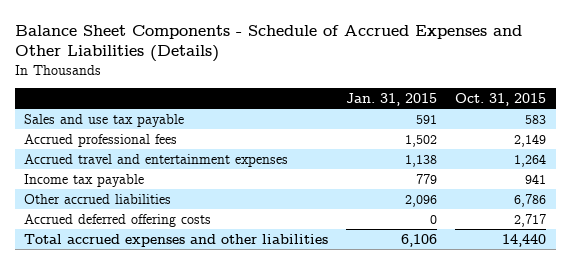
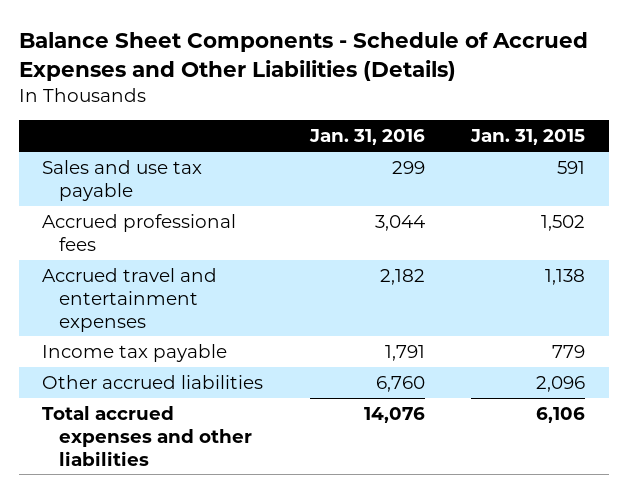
[455,92,547,106] Oct. 31, 2015 -> none
none -> [308,129,425,146] Jan. 31, 2016
[23,213,211,227] Accrued deferred offering costs -> none

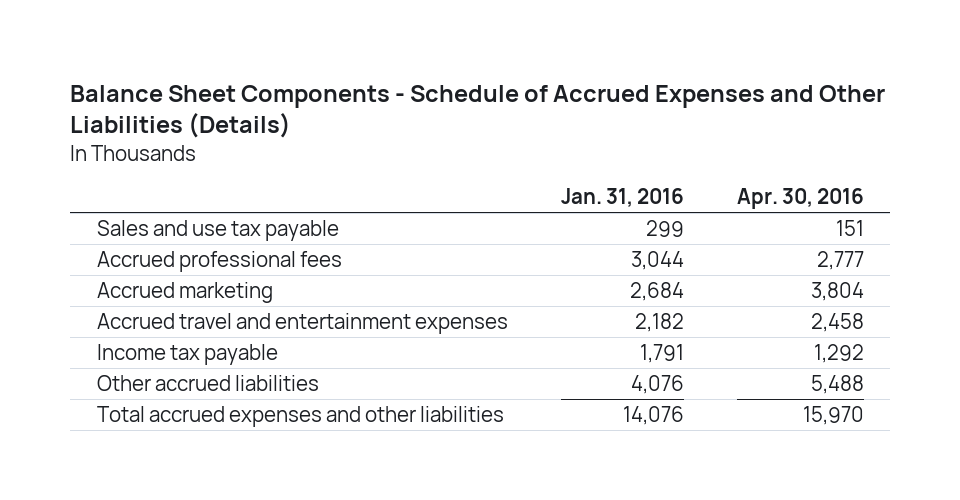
[470,129,586,146] Jan. 31, 2015 -> none
none -> [736,188,864,210] Apr. 30, 2016
none -> [96,282,273,304] Accrued marketing
[375,375,425,392] 6,760 -> [630,375,684,395] 4,076

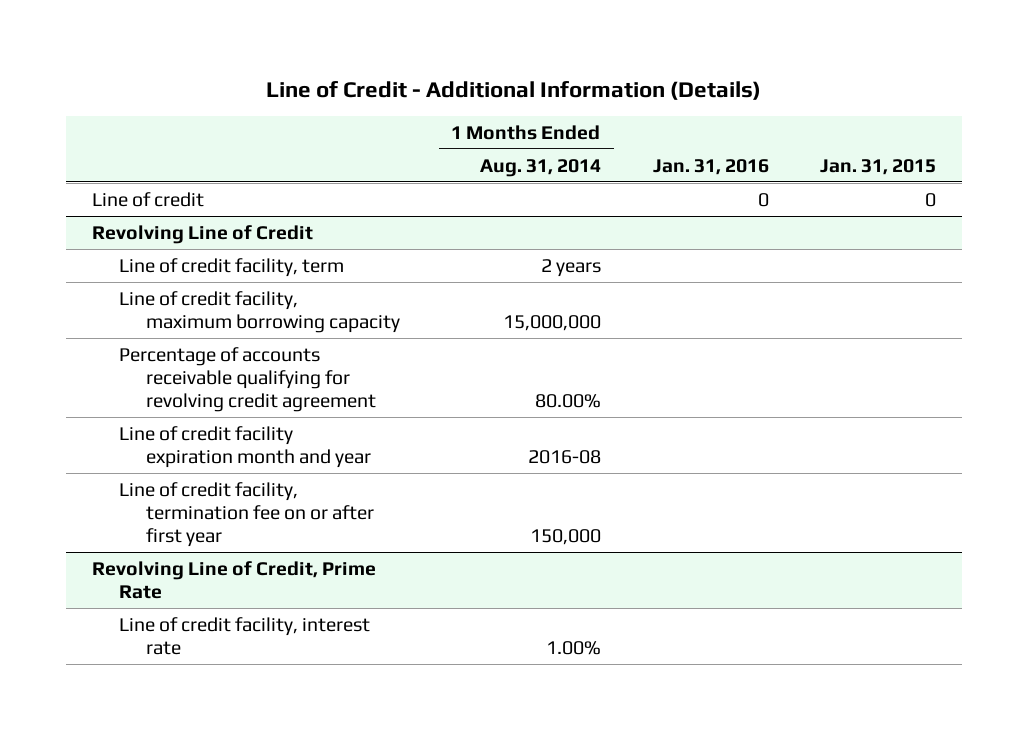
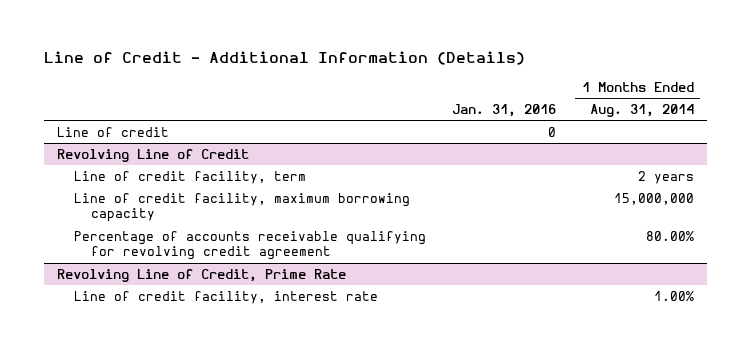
[820,158,937,175] Jan. 31, 2015 -> none
[119,425,372,468] Line of credit facility expiration month and year -> none
[119,481,375,548] Line of credit facility, termination fee on or after first year -> none

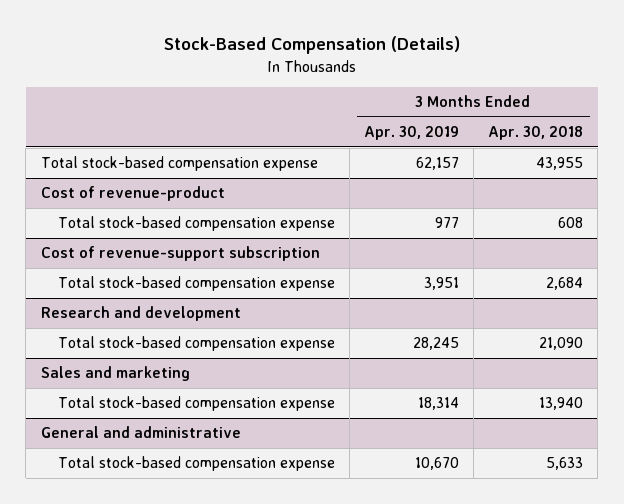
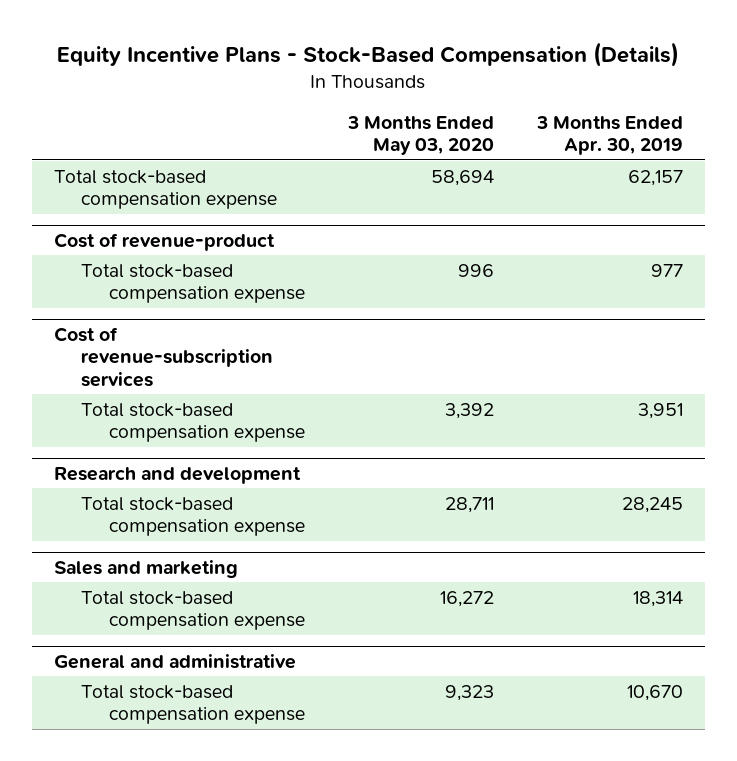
[163,36,460,55] Stock-Based Compensation (Details) -> [57,42,680,68] Equity Incentive Plans - Stock-Based Compensation (Details)
[488,126,584,141] Apr. 30, 2018 -> none
none -> [346,115,494,156] 3 Months Ended May 03, 2020
[40,246,320,262] Cost of revenue-support subscription -> [53,326,274,387] Cost of revenue-subscription services

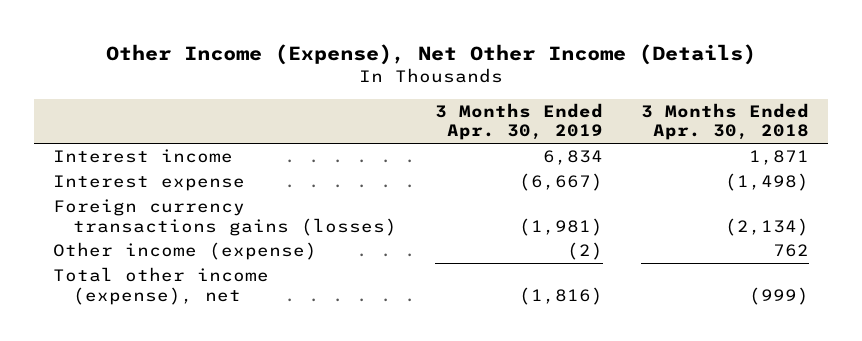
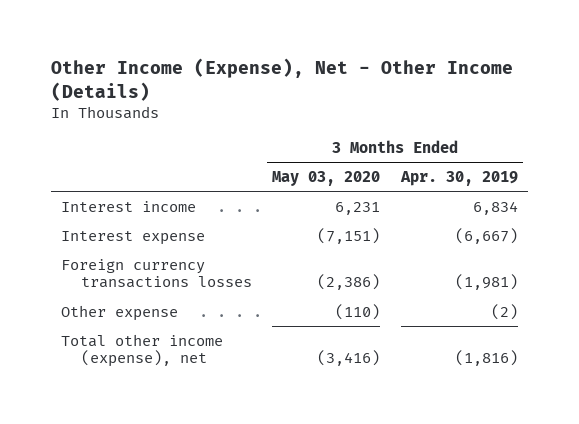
[105,43,756,65] Other Income (Expense), Net Other Income (Details) -> [50,58,513,101] Other Income (Expense), Net - Other Income (Details)
[640,103,809,141] 3 Months Ended Apr. 30, 2018 -> none
none -> [272,170,381,186] May 03, 2020
[52,199,398,236] Foreign currency transactions gains (losses) -> [61,258,253,289] Foreign currency transactions losses
[52,242,317,261] Other income (expense) -> [61,304,179,321] Other expense

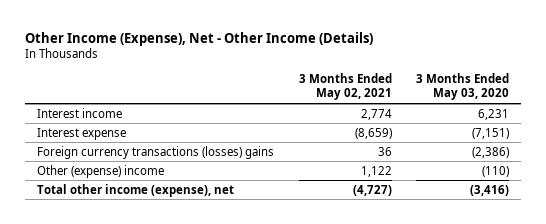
[399,170,518,186] Apr. 30, 2019 -> none
none -> [298,73,392,101] 3 Months Ended May 02, 2021
[61,258,253,289] Foreign currency transactions losses -> [37,145,275,159] Foreign currency transactions (losses) gains
[61,304,179,321] Other expense -> [37,164,165,178] Other (expense) income

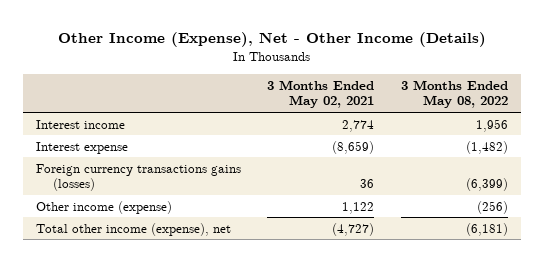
[415,73,509,101] 3 Months Ended May 03, 2020 -> none
none -> [400,79,508,109] 3 Months Ended May 08, 2022
[37,145,275,159] Foreign currency transactions (losses) gains -> [35,163,241,192] Foreign currency transactions gains (losses)
[37,164,165,178] Other (expense) income -> [35,200,172,214] Other income (expense)

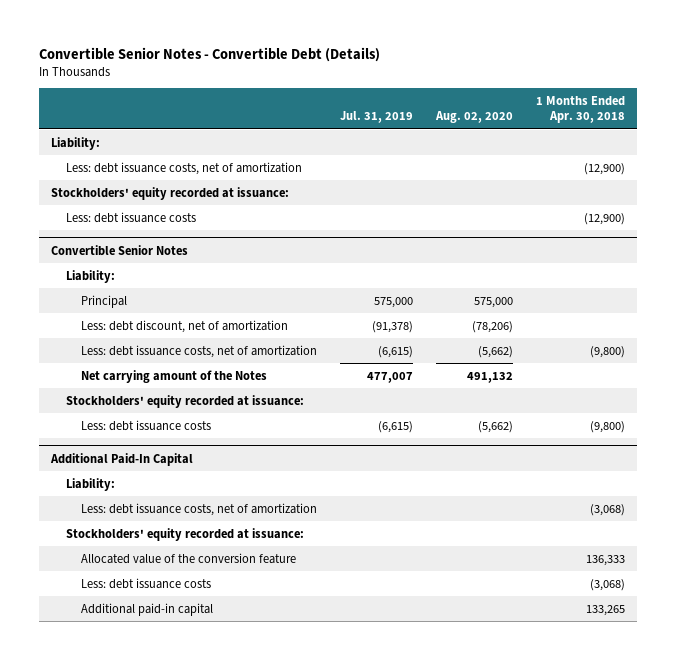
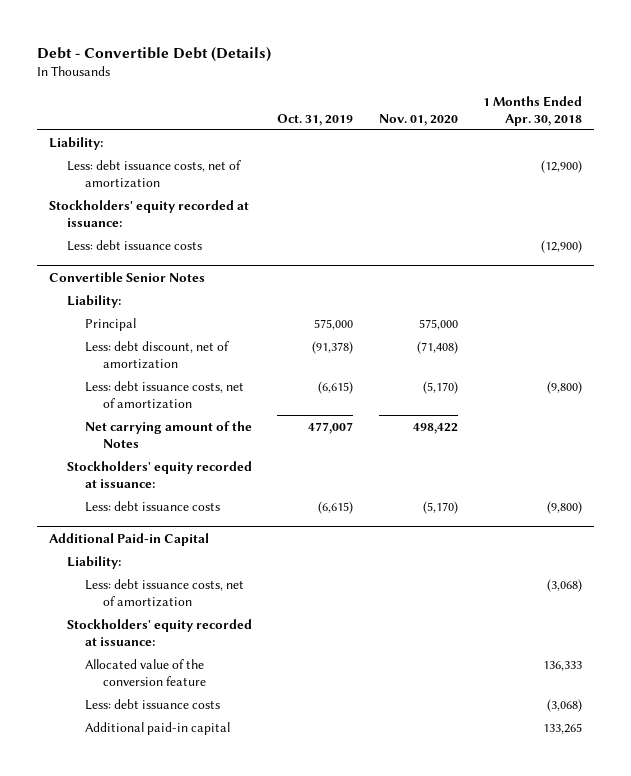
[39,46,381,62] Convertible Senior Notes - Convertible Debt (Details) -> [36,46,271,62] Debt - Convertible Debt (Details)
[339,111,413,124] Jul. 31, 2019 -> none
[435,111,514,124] Aug. 02, 2020 -> none
none -> [277,113,354,126] Oct. 31, 2019
none -> [378,113,458,126] Nov. 01, 2020
[49,452,193,466] Additional Paid-In Capital -> [49,532,210,546] Additional Paid-in Capital

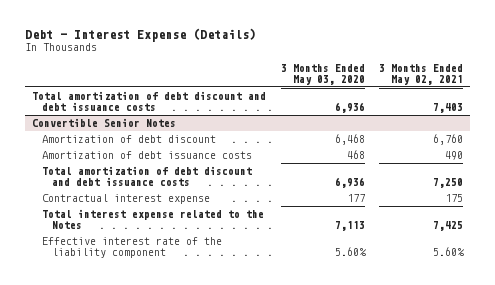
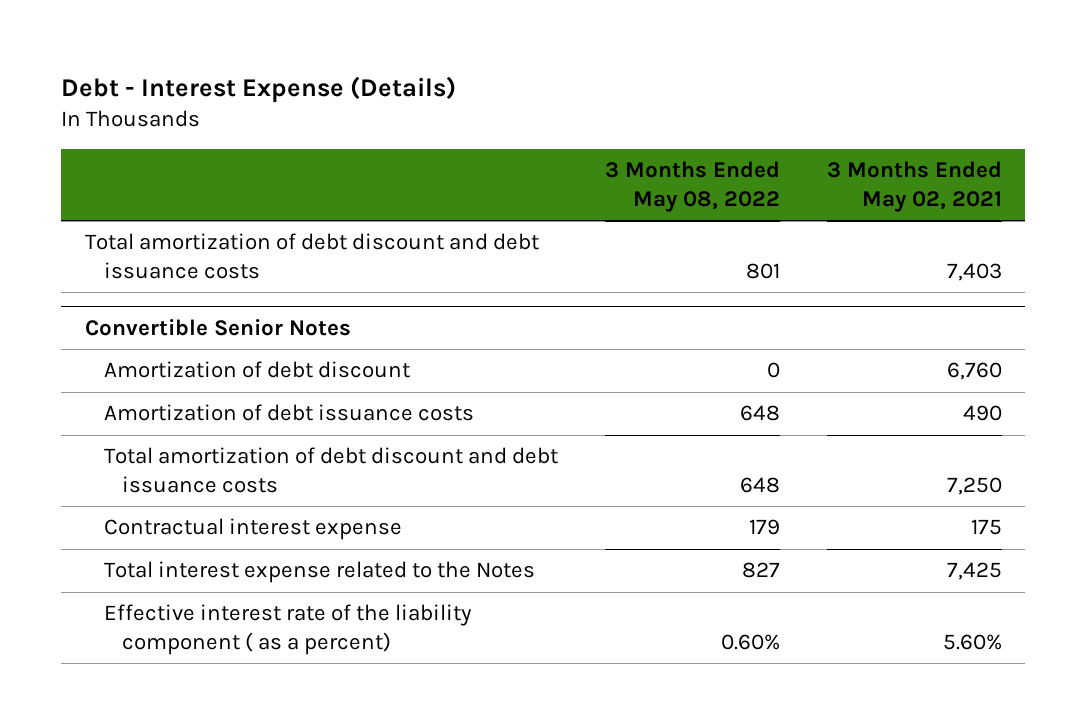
[280,64,365,85] 3 Months Ended May 03, 2020 -> none
none -> [604,161,780,212] 3 Months Ended May 08, 2022
[41,237,222,258] Effective interest rate of the liability component -> [103,604,472,656] Effective interest rate of the liability component ( as a percent)

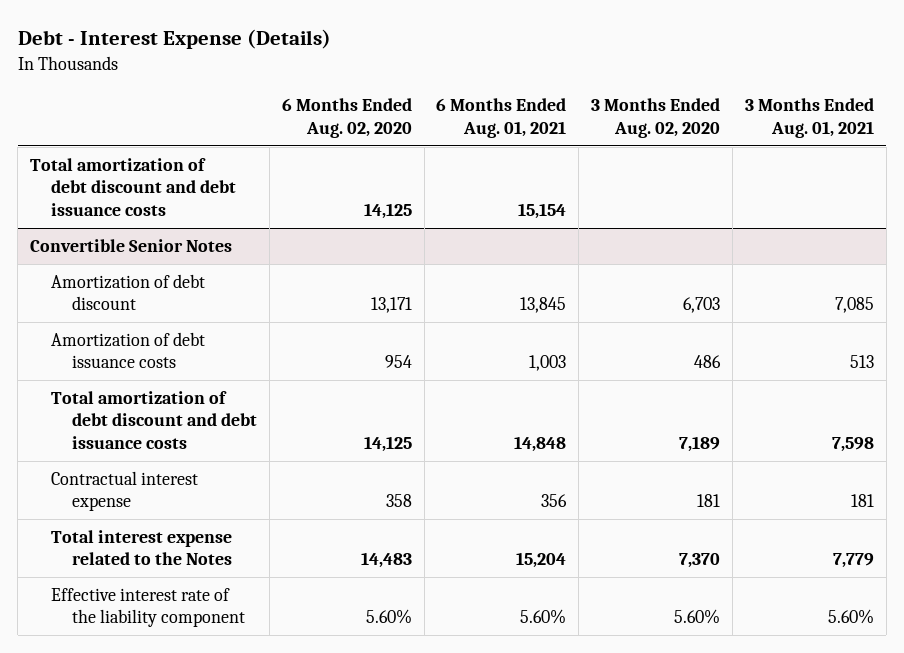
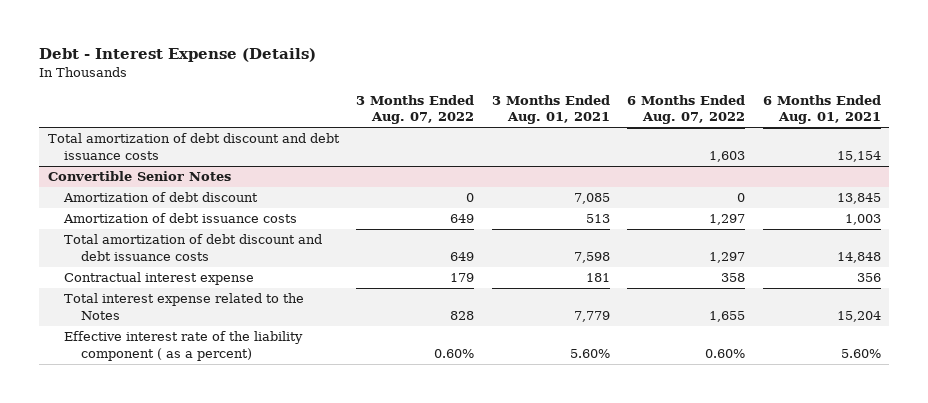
[281,98,412,138] 6 Months Ended Aug. 02, 2020 -> none
[591,98,721,138] 3 Months Ended Aug. 02, 2020 -> none
none -> [356,95,475,125] 3 Months Ended Aug. 07, 2022
none -> [627,95,746,125] 6 Months Ended Aug. 07, 2022
[50,587,245,628] Effective interest rate of the liability component -> [64,331,304,361] Effective interest rate of the liability component ( as a percent)

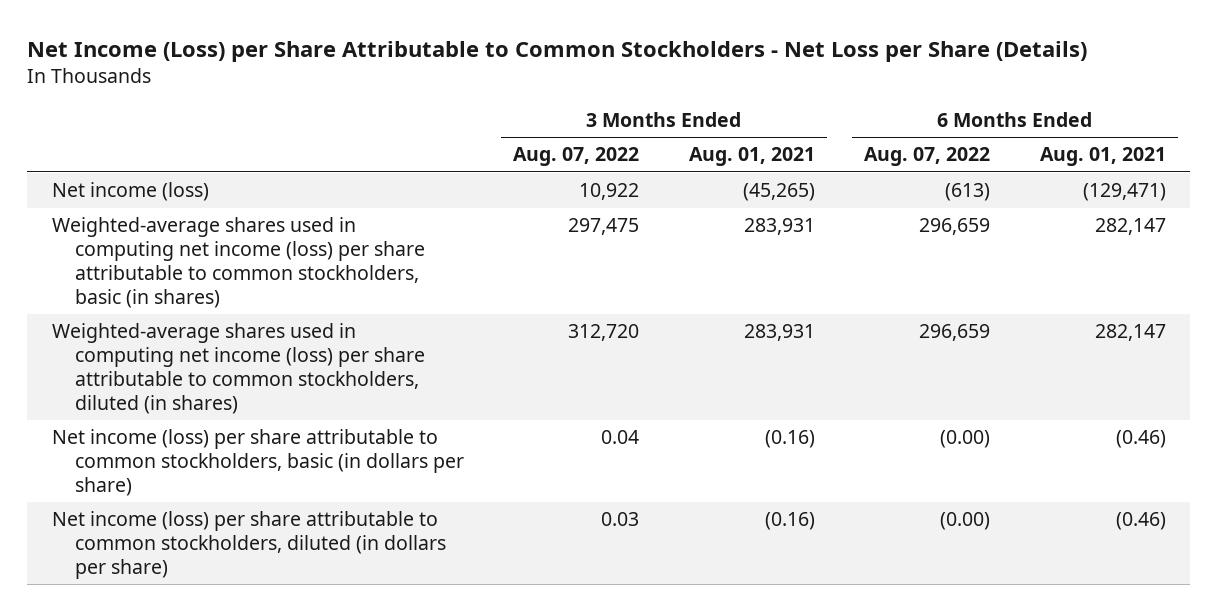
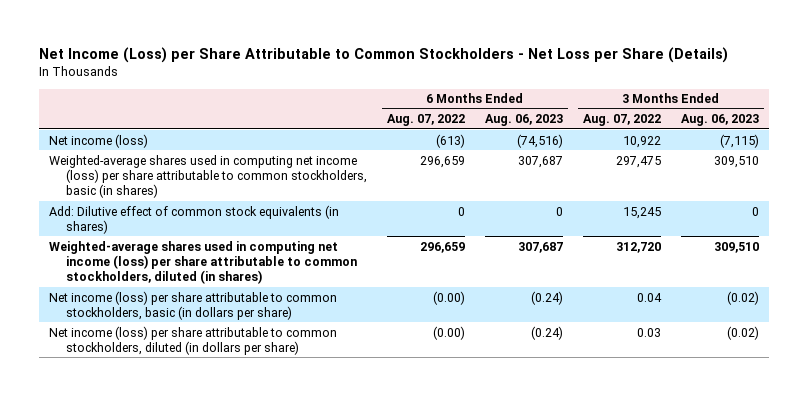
[688,147,815,167] Aug. 01, 2021 -> none
[1039,147,1166,167] Aug. 01, 2021 -> none
none -> [484,114,563,127] Aug. 06, 2023
none -> [680,114,759,127] Aug. 06, 2023
none -> [49,204,340,234] Add: Dilutive effect of common stock equivalents (in shares)

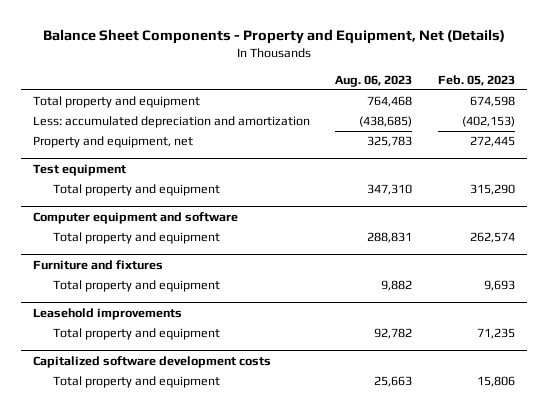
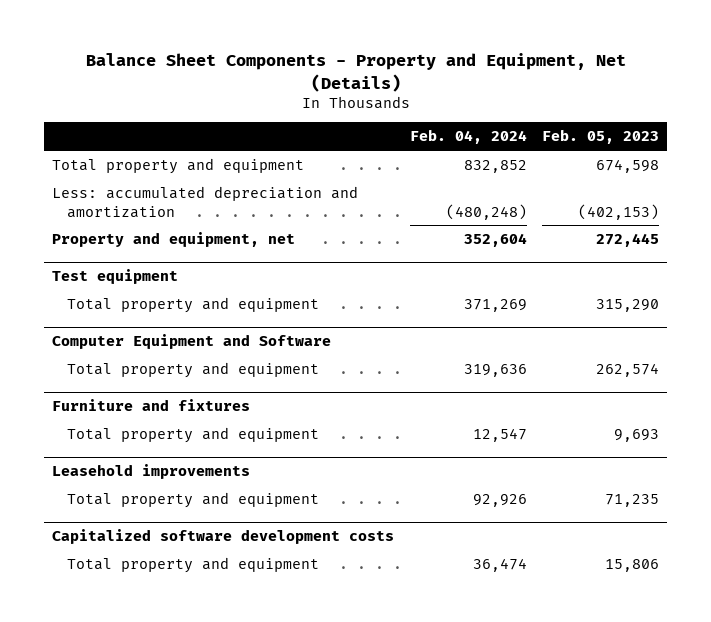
[335,74,413,87] Aug. 06, 2023 -> none
none -> [409,129,527,145] Feb. 04, 2024
[33,211,239,224] Computer equipment and software -> [51,334,331,350] Computer Equipment and Software

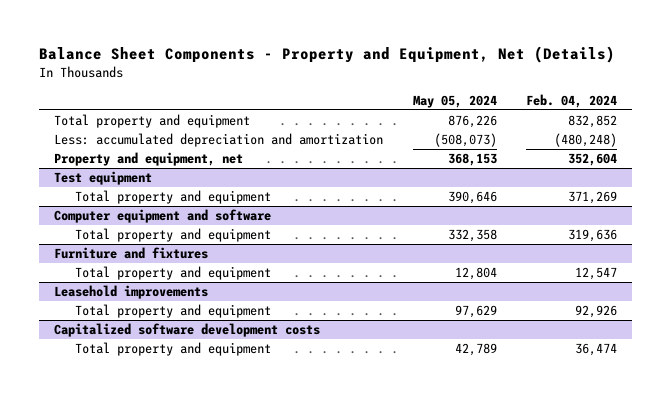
[542,129,660,145] Feb. 05, 2023 -> none
none -> [412,94,497,108] May 05, 2024
[51,334,331,350] Computer Equipment and Software -> [53,209,271,224] Computer equipment and software

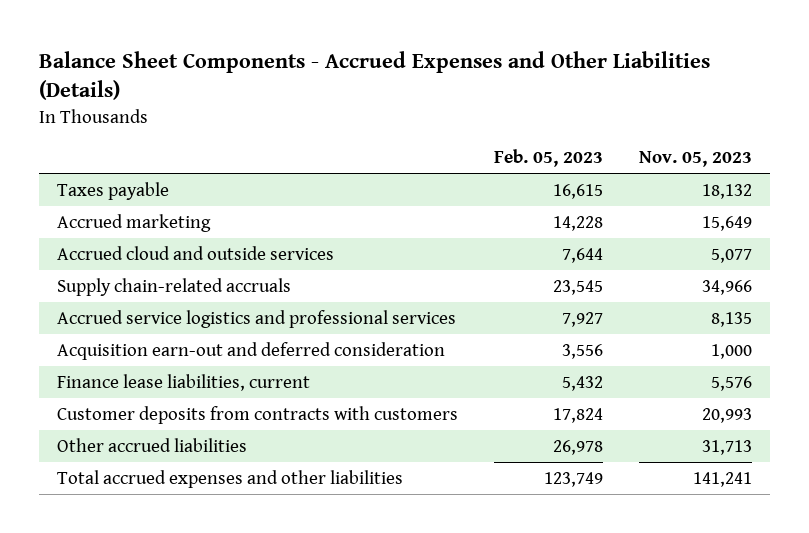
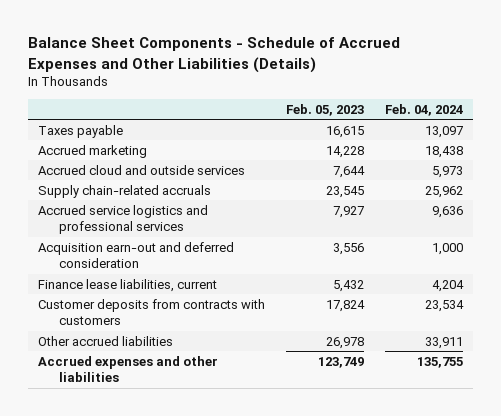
[39,51,711,101] Balance Sheet Components - Accrued Expenses and Other Liabilities (Details) -> [28,37,401,73] Balance Sheet Components - Schedule of Accrued Expenses and Other Liabilities (Details)
[639,151,753,168] Nov. 05, 2023 -> none
none -> [384,103,463,116] Feb. 04, 2024
[57,469,404,488] Total accrued expenses and other liabilities -> [38,355,219,383] Accrued expenses and other liabilities

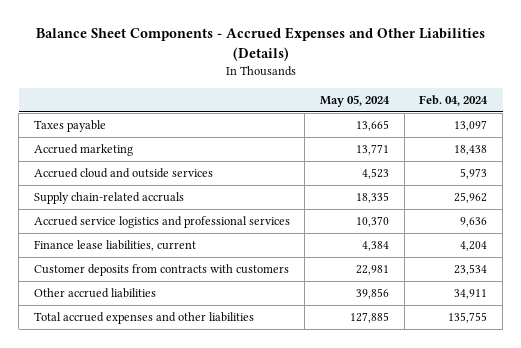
[28,37,401,73] Balance Sheet Components - Schedule of Accrued Expenses and Other Liabilities (Details) -> [35,27,485,61] Balance Sheet Components - Accrued Expenses and Other Liabilities (Details)
[286,103,365,116] Feb. 05, 2023 -> none
none -> [320,94,391,107] May 05, 2024
[38,241,235,269] Acquisition earn-out and deferred consideration -> none
[424,336,463,349] 33,911 -> [454,289,488,300] 34,911
[38,355,219,383] Accrued expenses and other liabilities -> [33,312,254,325] Total accrued expenses and other liabilities

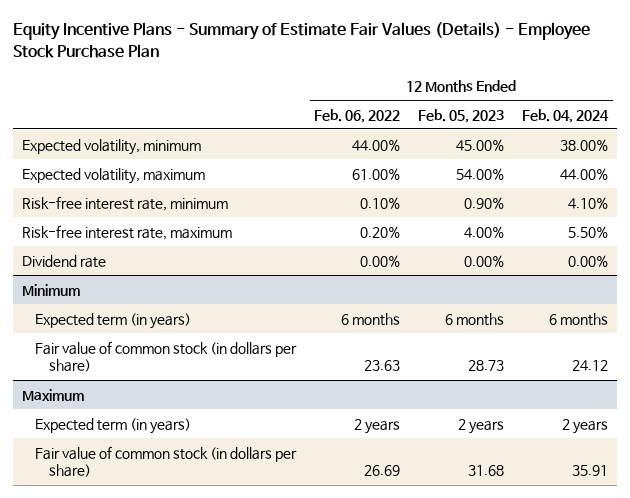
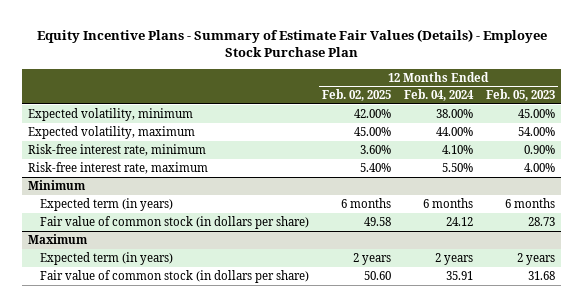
[314,108,401,123] Feb. 06, 2022 -> none
none -> [322,89,392,102] Feb. 02, 2025
[22,254,107,268] Dividend rate -> none

